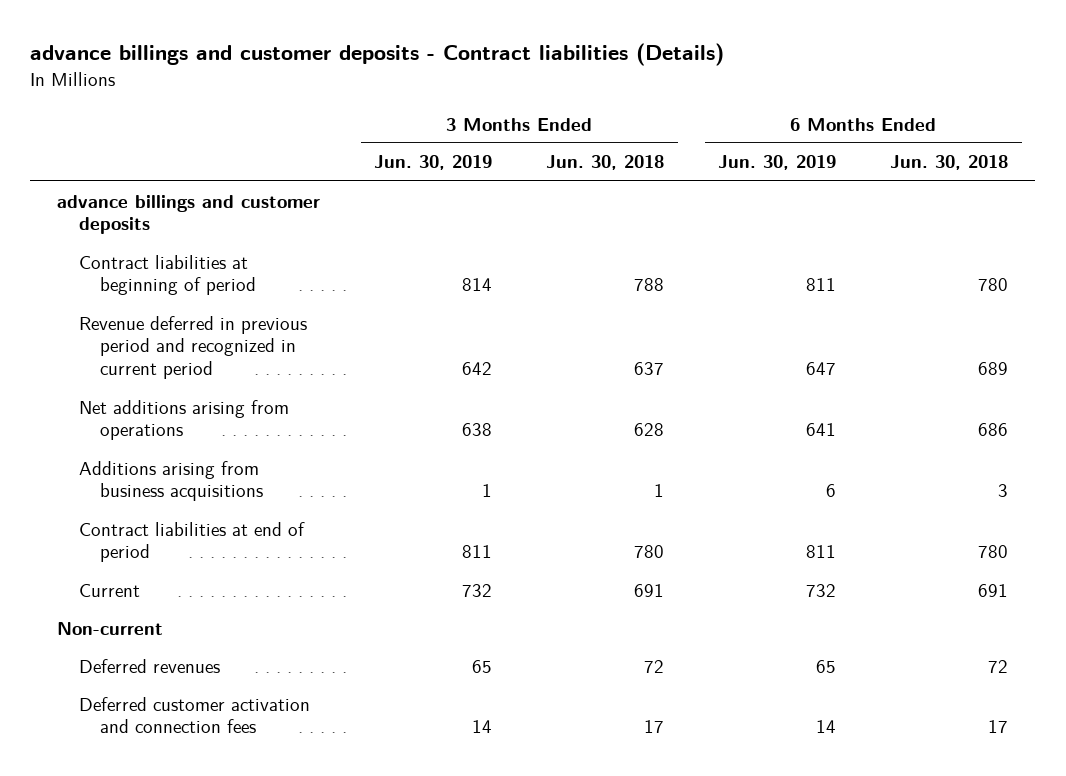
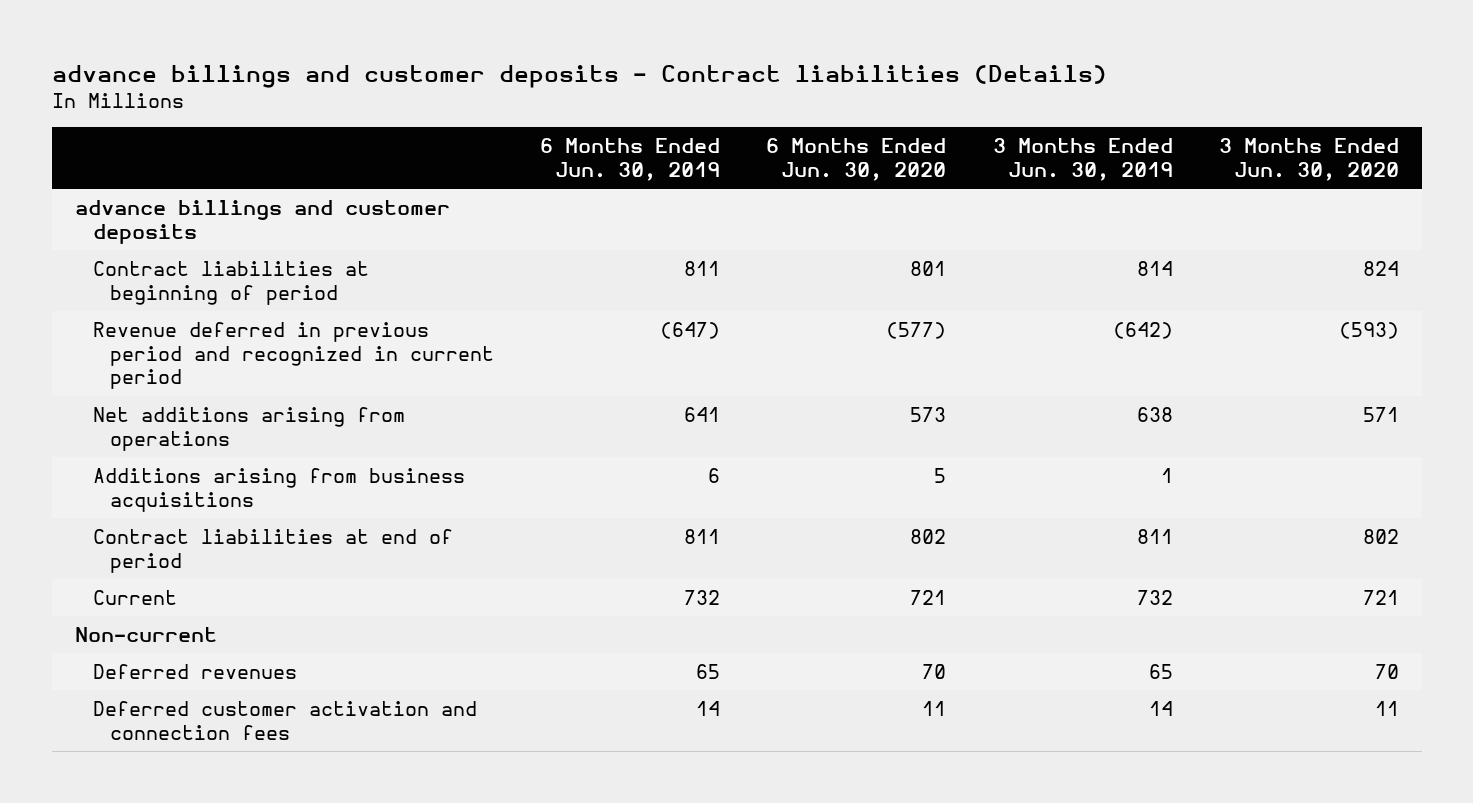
[546,155,665,171] Jun. 30, 2018 -> none
[890,155,1009,171] Jun. 30, 2018 -> none
none -> [766,138,947,181] 6 Months Ended Jun. 30, 2020
none -> [1218,138,1399,181] 3 Months Ended Jun. 30, 2020
[462,362,493,376] 642 -> [1112,322,1173,340] (642)
[806,362,837,376] 647 -> [660,322,721,340] (647)

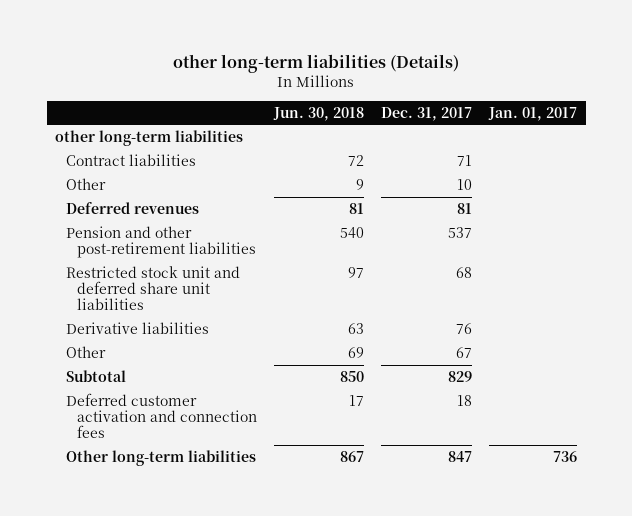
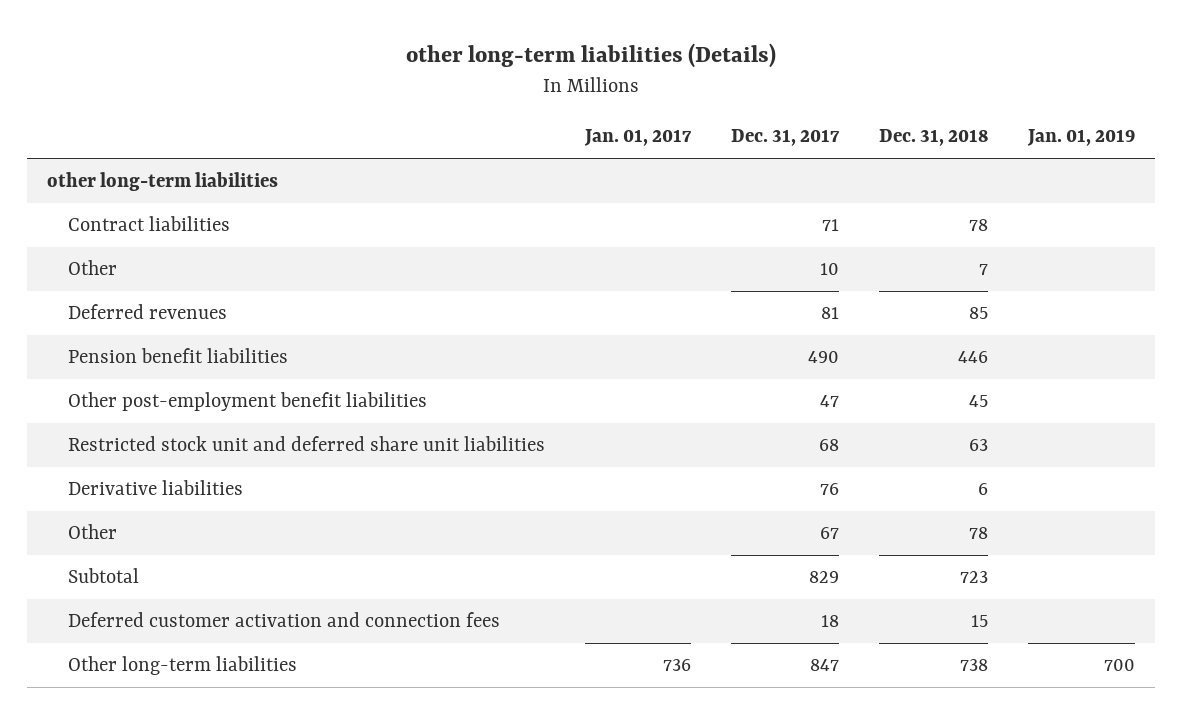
[273,106,365,121] Jun. 30, 2018 -> none
none -> [879,129,989,147] Dec. 31, 2018
none -> [1027,129,1136,147] Jan. 01, 2019
[66,225,257,258] Pension and other post-retirement liabilities -> none
none -> [68,348,289,364] Pension benefit liabilities
none -> [68,392,428,412] Other post-employment benefit liabilities

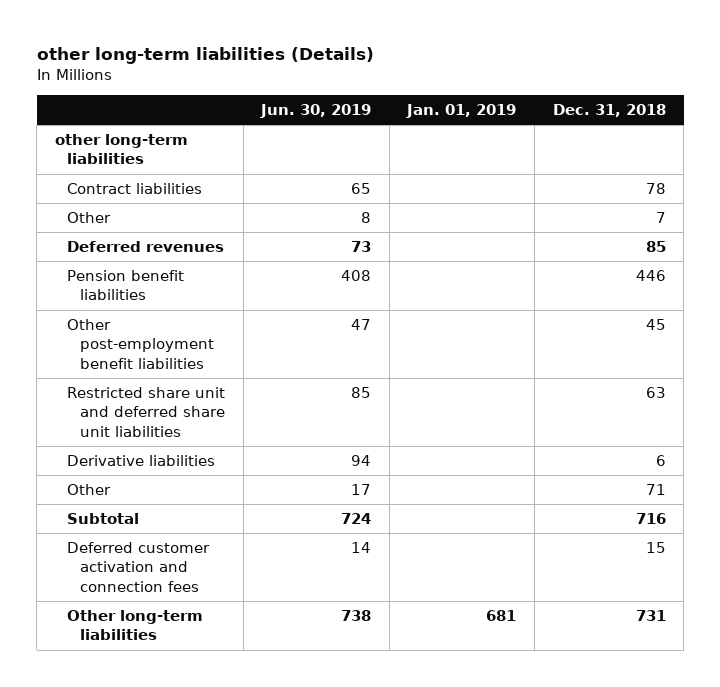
[584,129,693,147] Jan. 01, 2017 -> none
[731,129,841,147] Dec. 31, 2017 -> none
none -> [260,104,372,119] Jun. 30, 2019
[68,436,546,452] Restricted stock unit and deferred share unit liabilities -> [67,387,226,437] Restricted share unit and deferred share unit liabilities
[969,527,989,540] 78 -> [645,484,666,496] 71
[960,571,989,584] 723 -> [635,513,666,525] 716
[960,659,989,672] 738 -> [635,610,666,622] 731
[1104,659,1136,672] 700 -> [486,610,517,622] 681

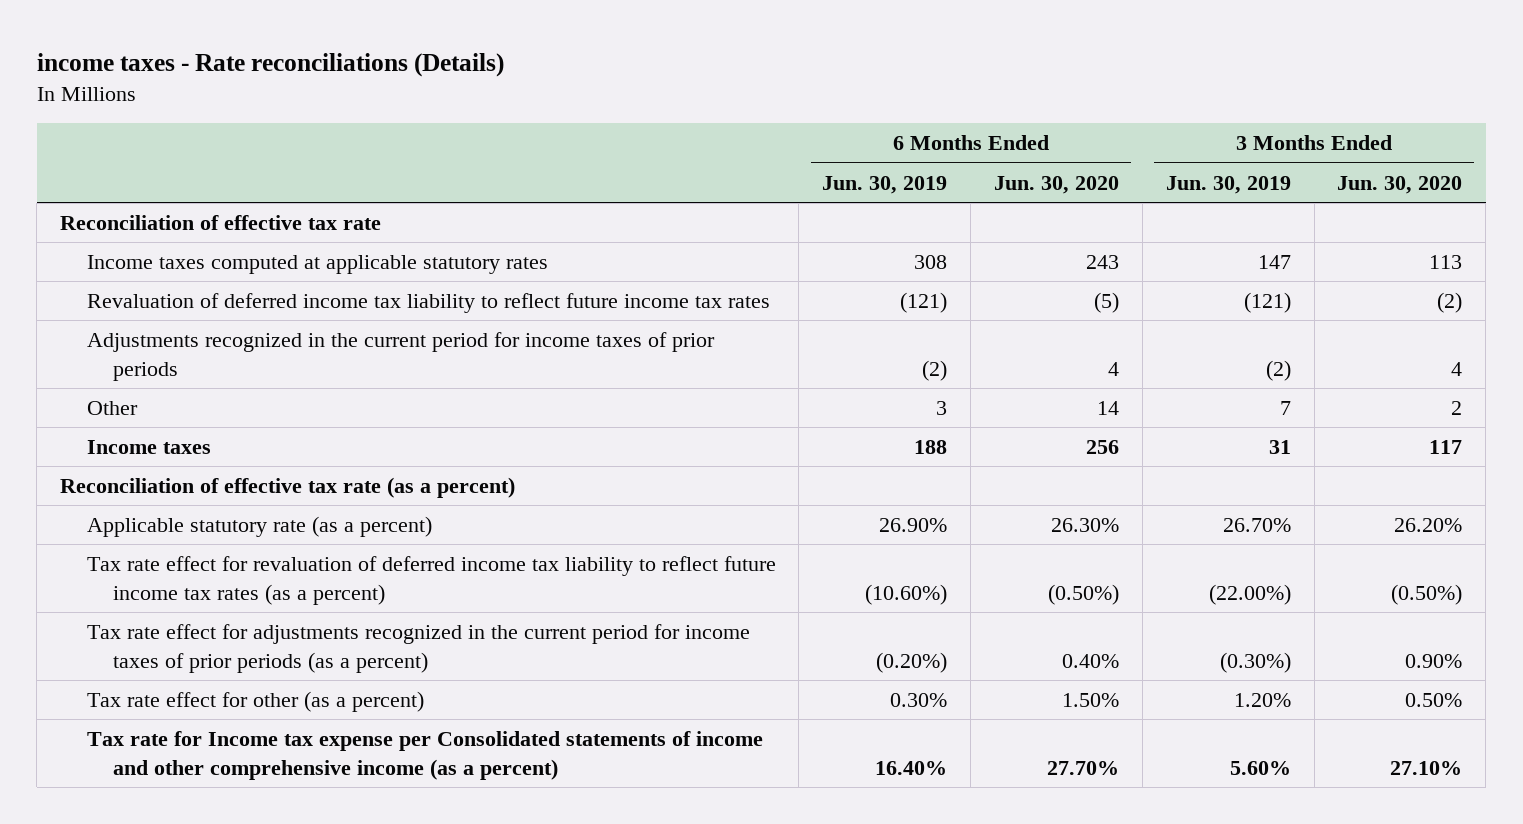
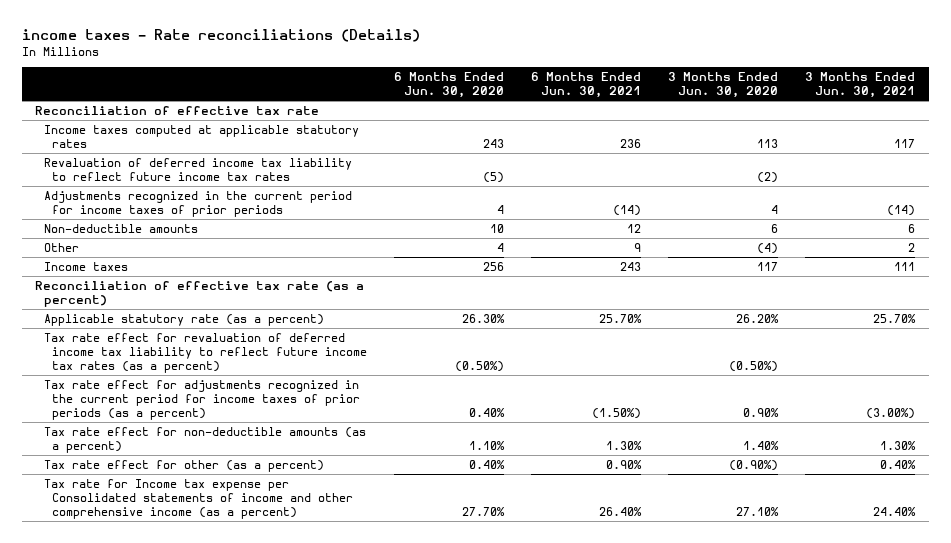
[822,175,948,194] Jun. 30, 2019 -> none
[1165,175,1291,194] Jun. 30, 2019 -> none
none -> [531,72,642,99] 6 Months Ended Jun. 30, 2021
none -> [805,72,916,99] 3 Months Ended Jun. 30, 2021
none -> [43,223,198,233] Non-deductible amounts
[1097,400,1120,415] 14 -> [497,242,505,252] 4
[1451,400,1463,415] 2 -> [757,242,779,254] (4)
none -> [43,426,366,454] Tax rate effect for non-deductible amounts (as a percent)
[1062,692,1120,707] 1.50% -> [469,459,506,469] 0.40%
[1405,692,1463,707] 0.50% -> [729,459,779,471] (0.90%)

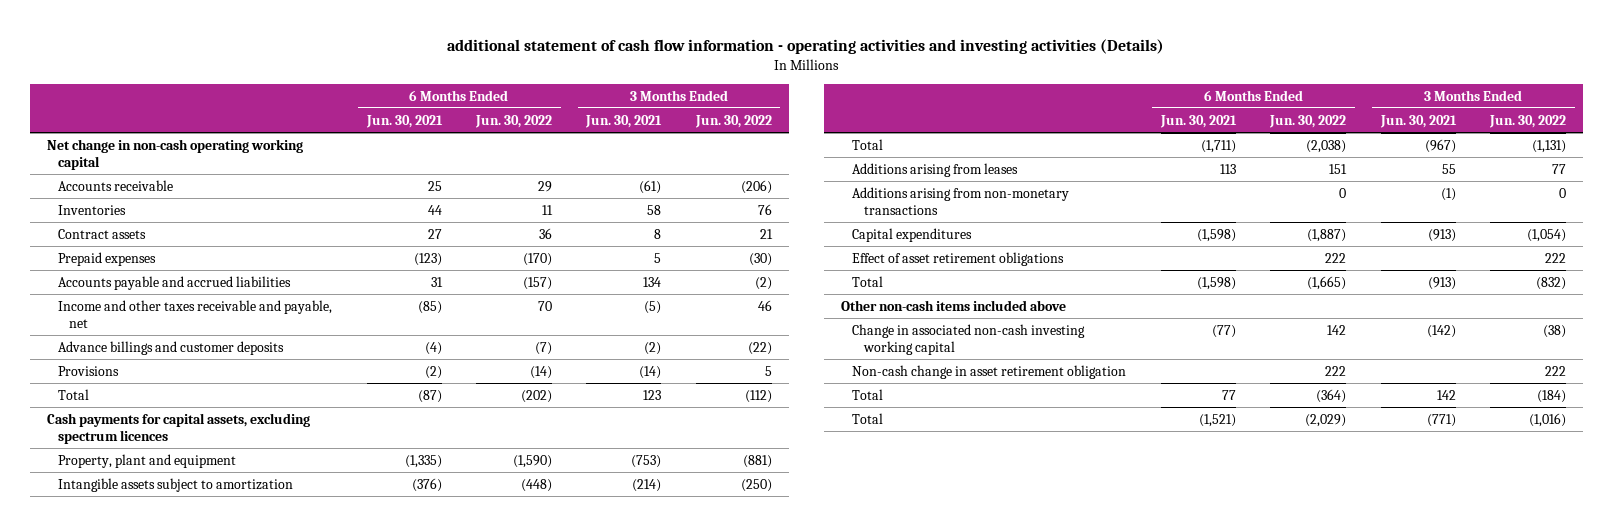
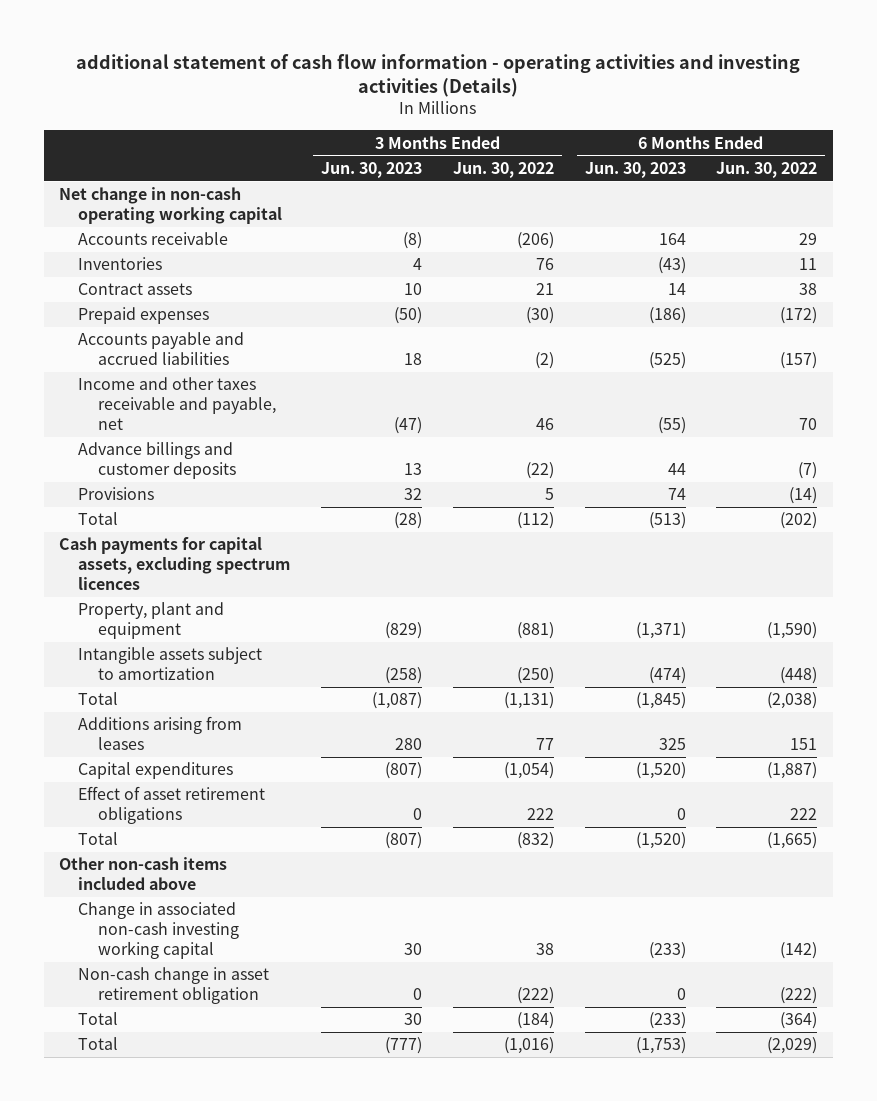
[365,114,443,128] Jun. 30, 2021 -> none
[585,114,663,128] Jun. 30, 2021 -> none
none -> [321,161,423,178] Jun. 30, 2023
none -> [584,161,686,178] Jun. 30, 2023
[538,227,552,239] 36 -> [799,283,818,296] 38
[522,252,552,266] (170) -> [780,307,818,325] (172)
[852,186,1070,215] Additions arising from non-monetary transactions -> none
[1327,324,1347,335] 142 -> [780,941,818,959] (142)
[1543,324,1567,338] (38) -> [535,942,554,955] 38
[1325,365,1347,376] 222 -> [780,987,818,1005] (222)
[1545,365,1567,376] 222 -> [516,987,554,1005] (222)

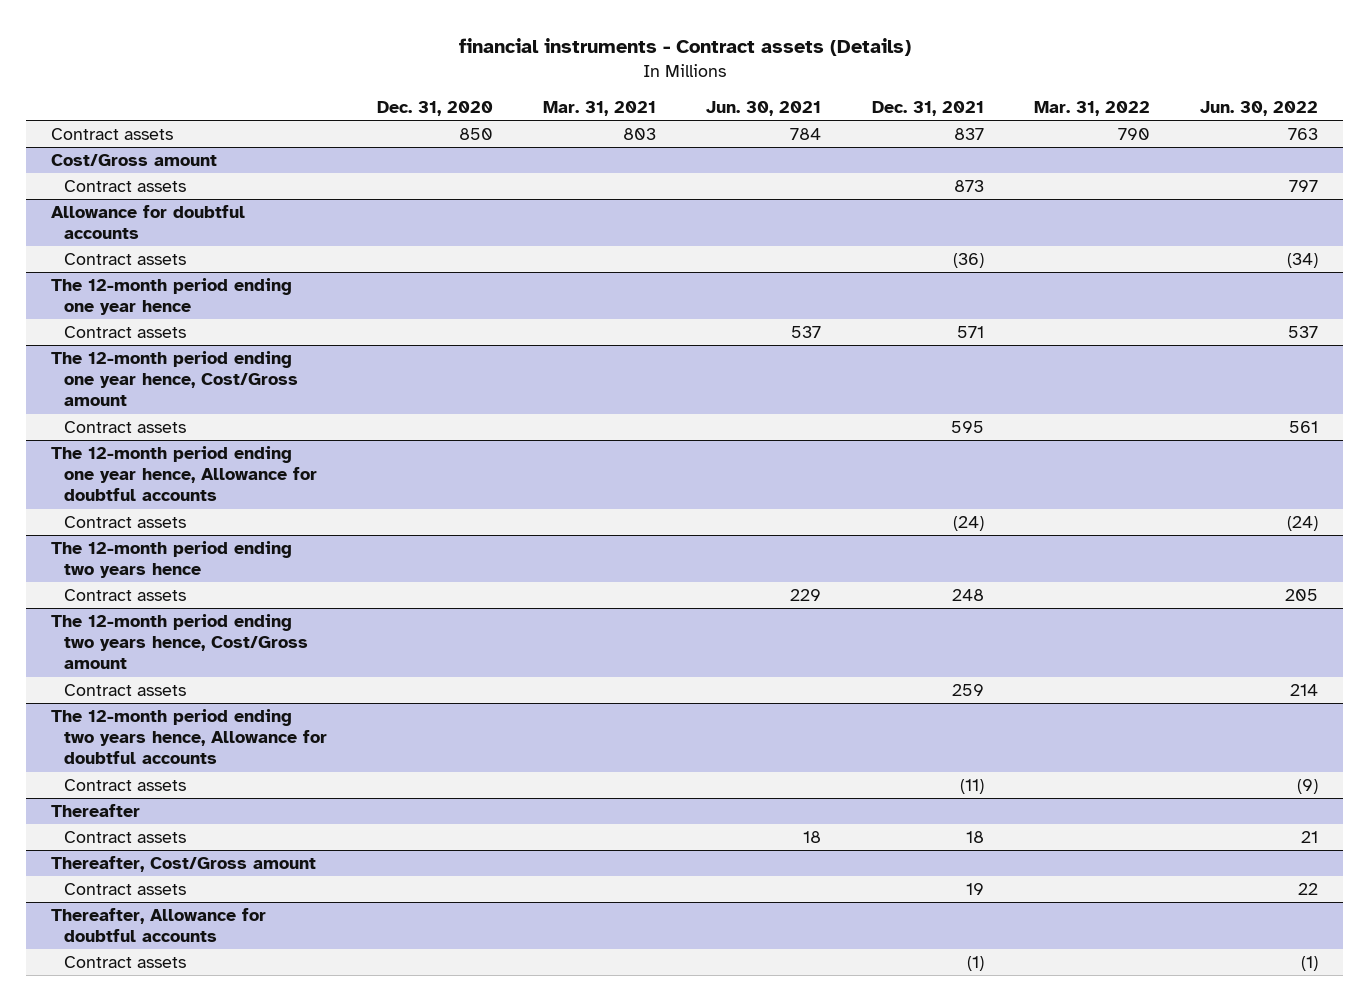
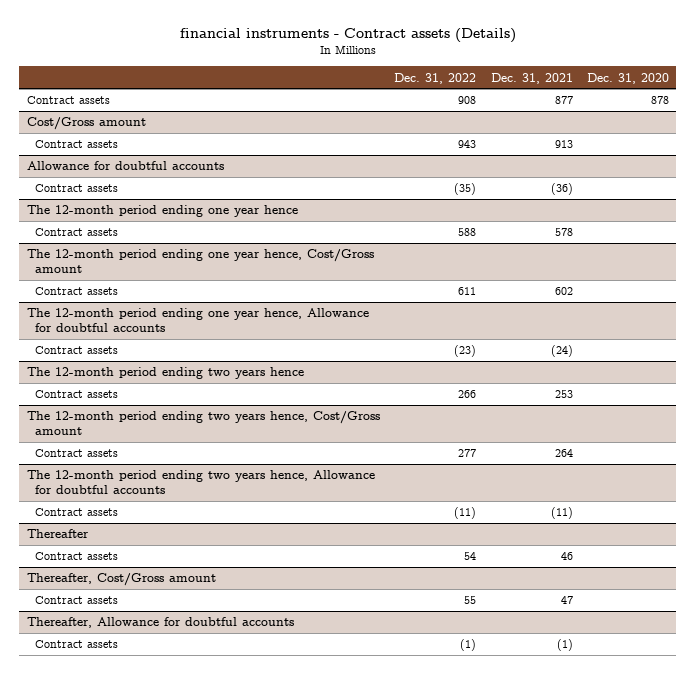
[543,101,657,117] Mar. 31, 2021 -> none
[706,101,822,117] Jun. 30, 2021 -> none
[1033,101,1150,117] Mar. 31, 2022 -> none
[1200,101,1319,117] Jun. 30, 2022 -> none
none -> [394,72,477,84] Dec. 31, 2022
[458,127,493,140] 850 -> [651,96,670,105] 878
[953,127,984,140] 837 -> [554,96,573,105] 877
[953,179,984,192] 873 -> [554,140,573,149] 913
[956,325,984,338] 571 -> [554,228,573,237] 578
[950,420,984,433] 595 -> [554,287,573,296] 602
[951,588,984,601] 248 -> [554,390,573,399] 253
[951,683,984,696] 259 -> [554,449,573,458] 264
[965,830,984,843] 18 -> [560,552,573,561] 46
[965,882,984,895] 19 -> [560,596,573,605] 47

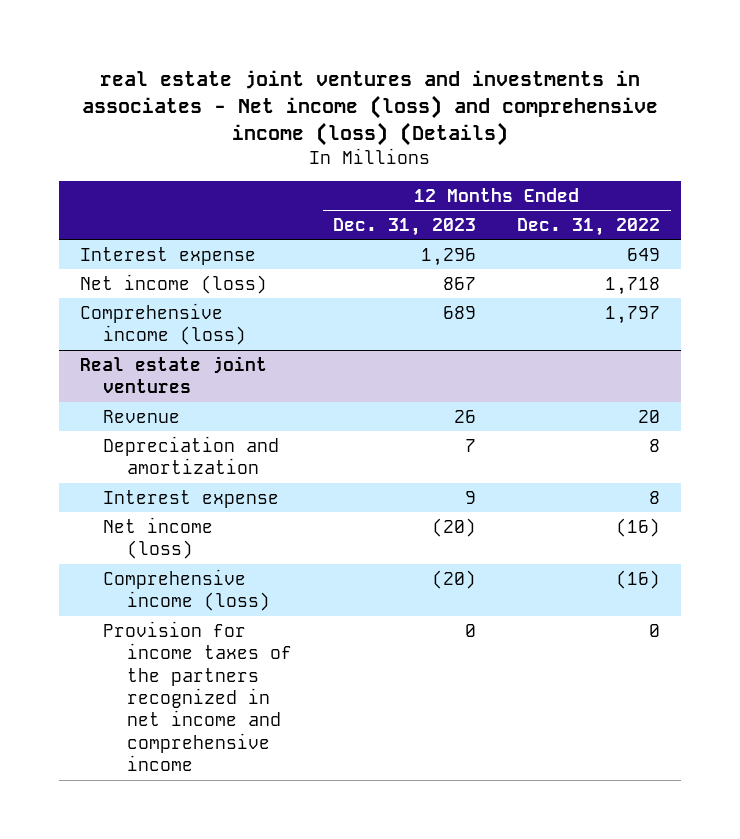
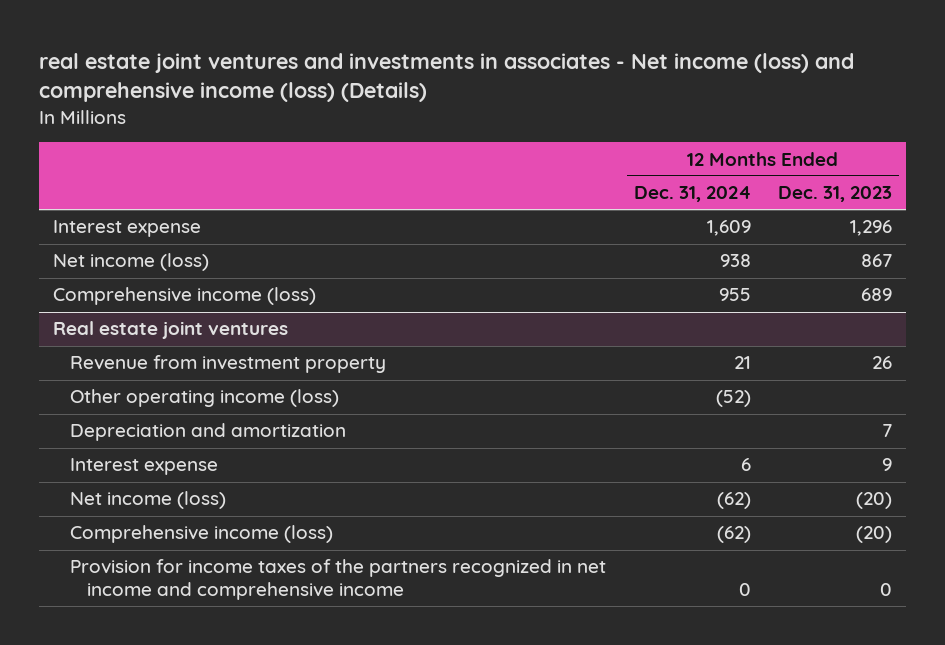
[517,217,661,236] Dec. 31, 2022 -> none
none -> [633,186,751,203] Dec. 31, 2024
[103,409,181,423] Revenue -> none
none -> [70,355,387,374] Revenue from investment property
none -> [70,389,340,408] Other operating income (loss)

